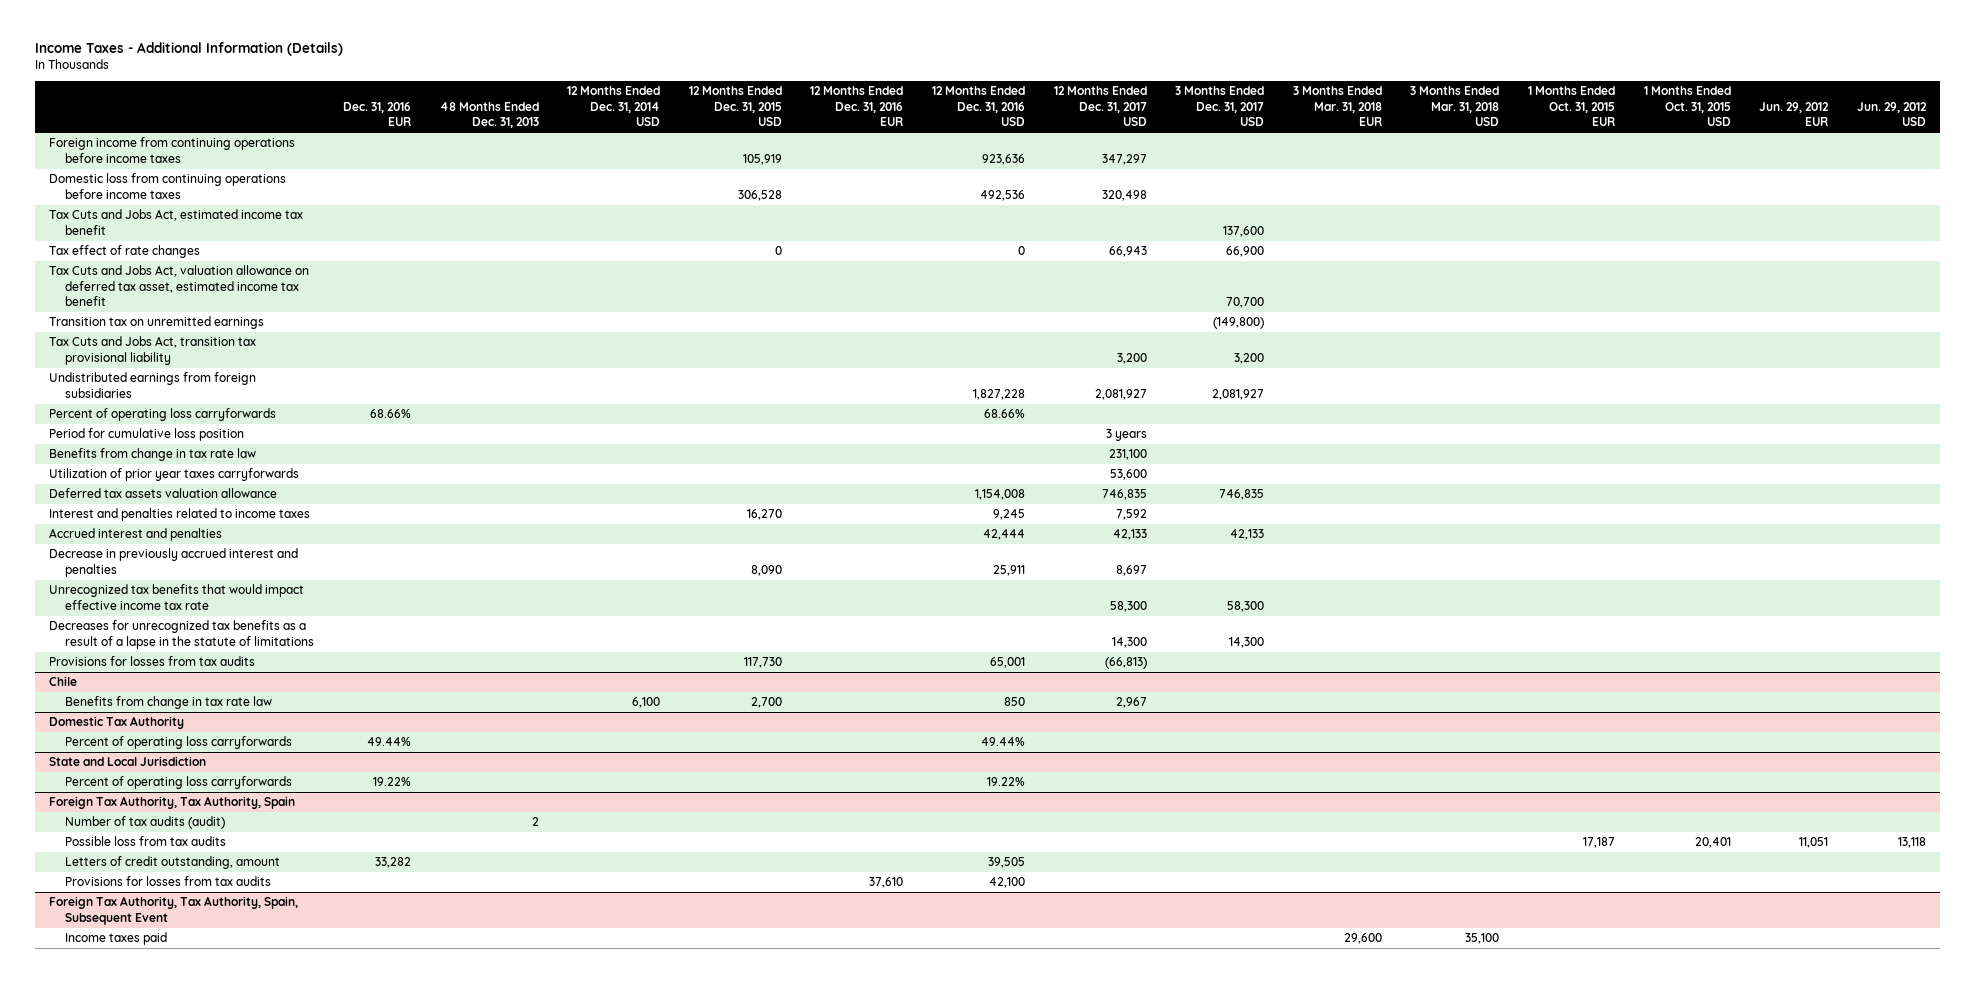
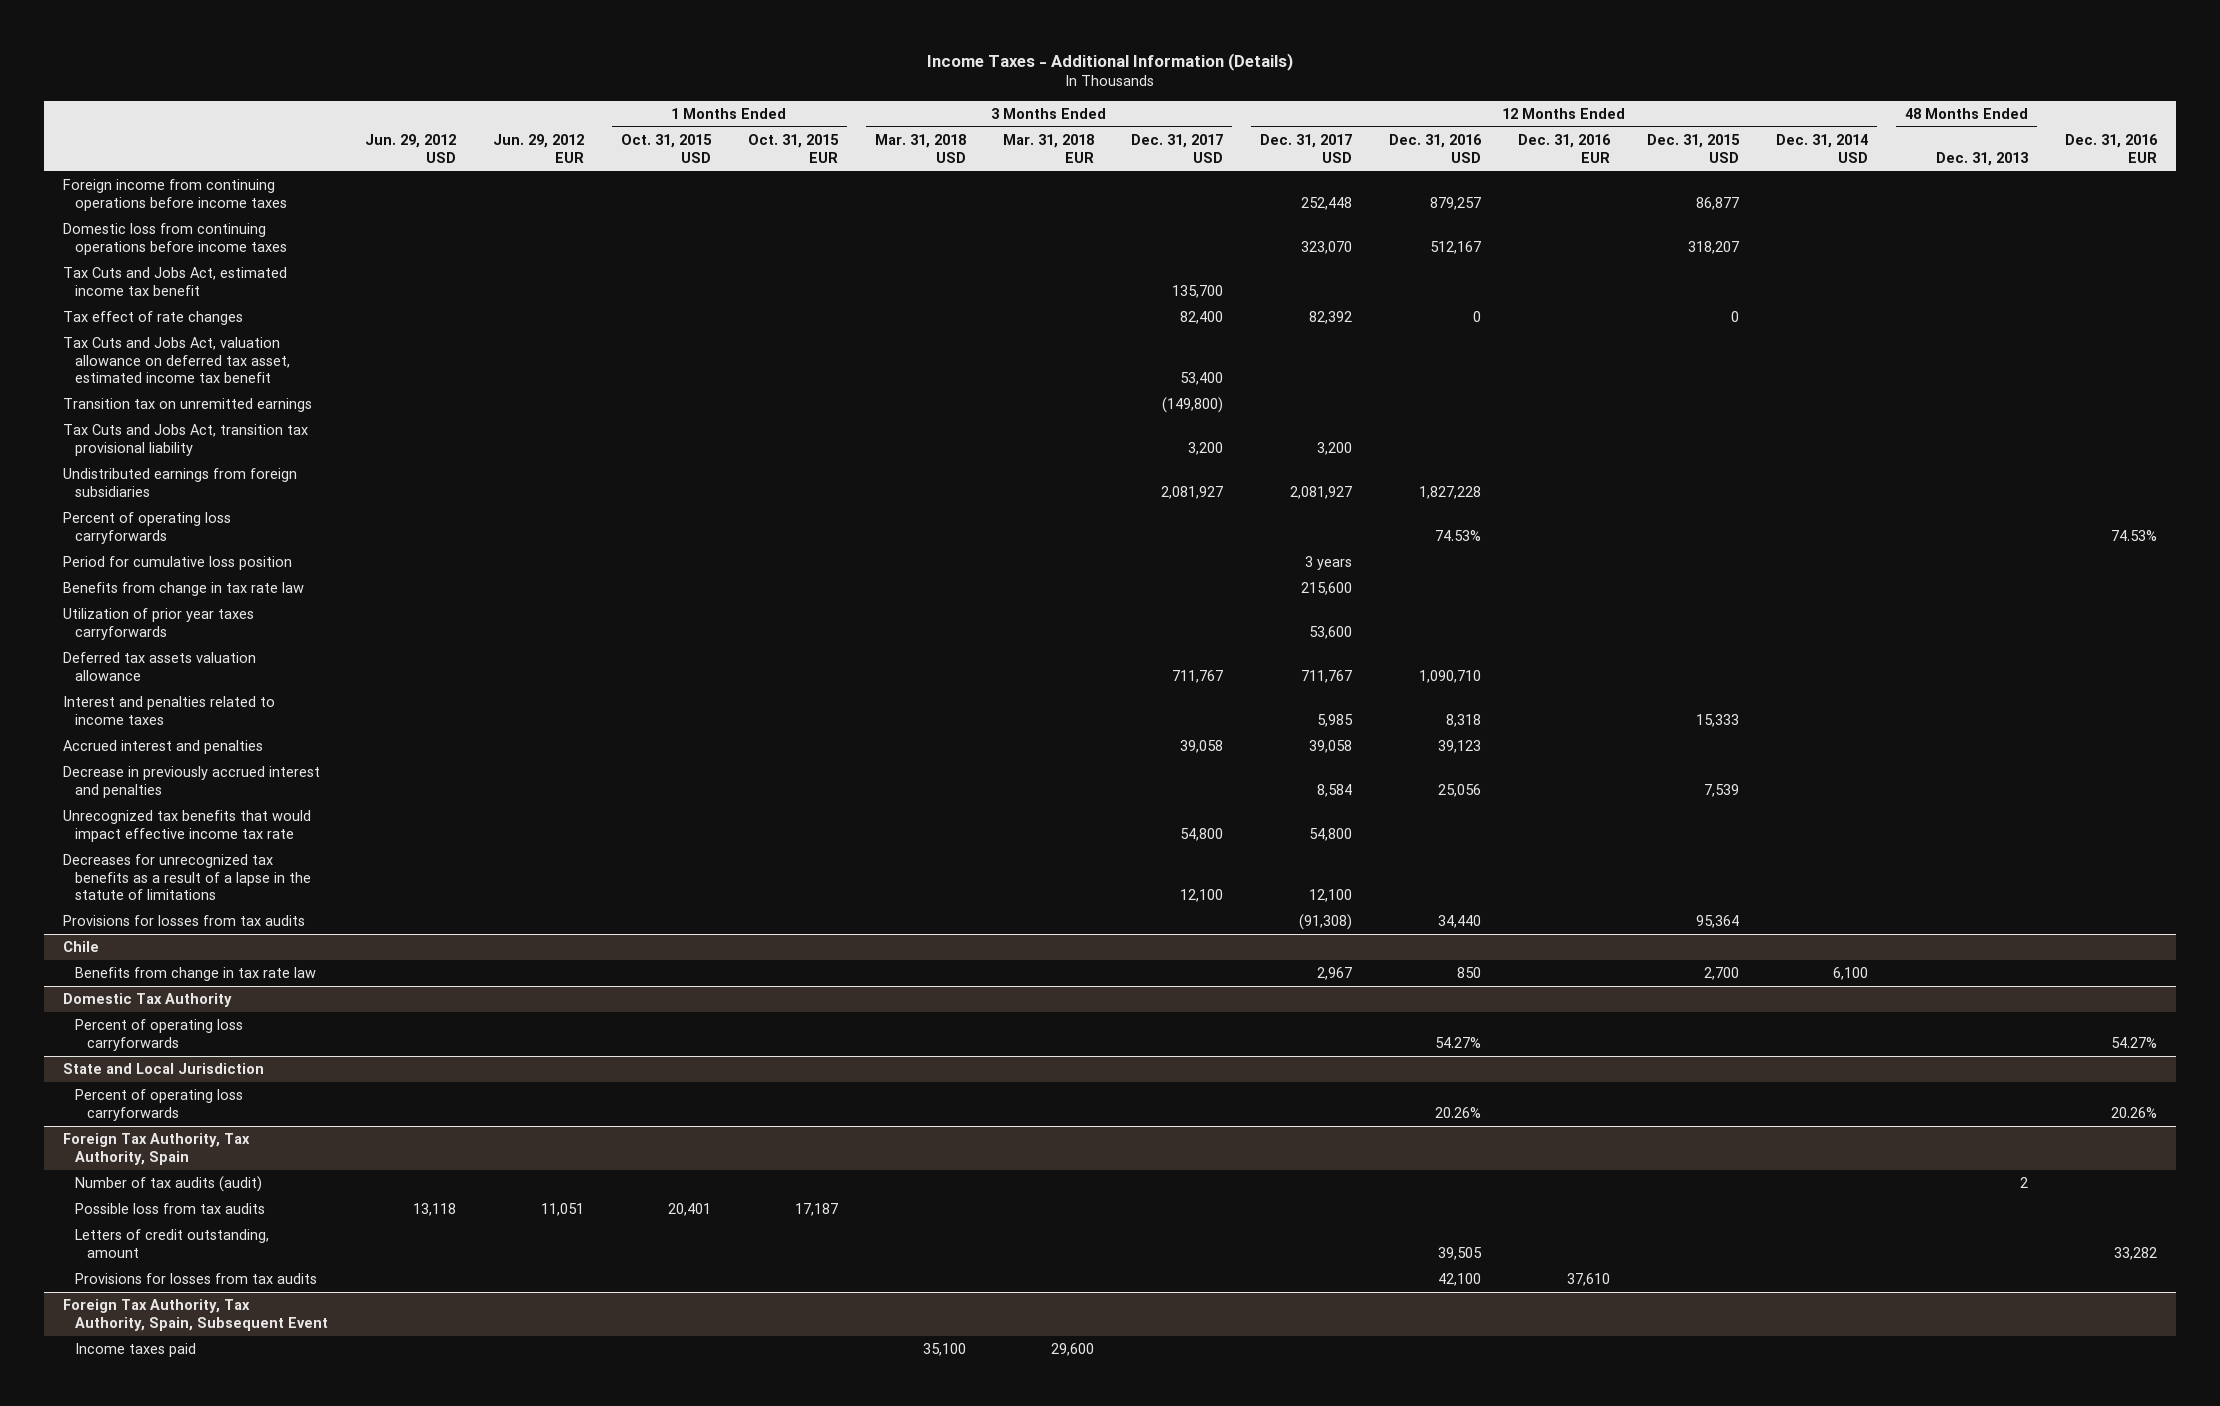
[742,153,782,165] 105,919 -> [1695,196,1739,210] 86,877
[981,153,1025,165] 923,636 -> [1429,196,1481,210] 879,257
[1101,153,1147,165] 347,297 -> [1300,196,1352,210] 252,448
[737,189,782,201] 306,528 -> [1687,240,1739,254] 318,207
[979,189,1025,201] 492,536 -> [1429,240,1481,254] 512,167
[1101,189,1147,201] 320,498 -> [1300,240,1352,254] 323,070
[1223,225,1265,237] 137,600 -> [1171,284,1223,298] 135,700
[1108,246,1147,258] 66,943 -> [1308,311,1352,325] 82,392
[1226,246,1265,258] 66,900 -> [1179,311,1223,325] 82,400
[1226,297,1265,309] 70,700 -> [1179,372,1223,386] 53,400
[369,409,411,419] 68.66% -> [2111,529,2158,541] 74.53%
[983,409,1025,419] 68.66% -> [1434,529,1481,541] 74.53%
[1108,449,1147,461] 231,100 -> [1300,582,1352,596] 215,600
[974,489,1025,501] 1,154,008 -> [1418,669,1481,683] 1,090,710
[1101,489,1147,501] 746,835 -> [1300,669,1352,683] 711,767
[1219,489,1265,501] 746,835 -> [1171,669,1223,683] 711,767
[746,509,782,521] 16,270 -> [1695,713,1739,727] 15,333
[992,509,1025,521] 9,245 -> [1445,713,1481,727] 8,318
[1115,509,1147,521] 7,592 -> [1316,713,1353,727] 5,985
[982,529,1025,541] 42,444 -> [1437,740,1481,754] 39,123
[1112,529,1147,541] 42,133 -> [1308,740,1352,754] 39,058
[1230,529,1265,541] 42,133 -> [1179,740,1223,754] 39,058
[750,564,782,576] 8,090 -> [1703,783,1739,797] 7,539
[992,564,1025,576] 25,911 -> [1437,783,1481,797] 25,056
[1115,564,1147,576] 8,697 -> [1316,783,1352,797] 8,584
[1109,600,1147,612] 58,300 -> [1308,827,1352,841] 54,800
[1227,600,1265,612] 58,300 -> [1179,827,1223,841] 54,800
[1111,636,1147,648] 14,300 -> [1308,889,1352,903] 12,100
[1229,636,1265,648] 14,300 -> [1179,889,1223,903] 12,100
[743,657,782,669] 117,730 -> [1695,915,1739,929] 95,364
[989,657,1025,669] 65,001 -> [1437,915,1481,929] 34,440
[1104,657,1147,670] (66,813) -> [1298,914,1352,931] (91,308)
[366,737,411,747] 49.44% -> [2111,1036,2158,1048] 54.27%
[980,737,1025,747] 49.44% -> [1434,1036,1481,1048] 54.27%
[372,777,411,787] 19.22% -> [2111,1106,2158,1118] 20.26%
[986,777,1025,787] 19.22% -> [1434,1106,1481,1118] 20.26%

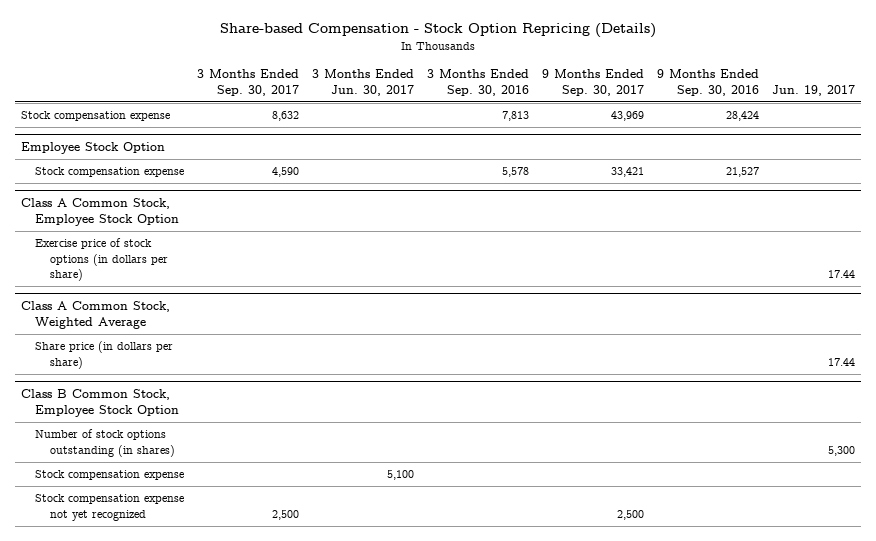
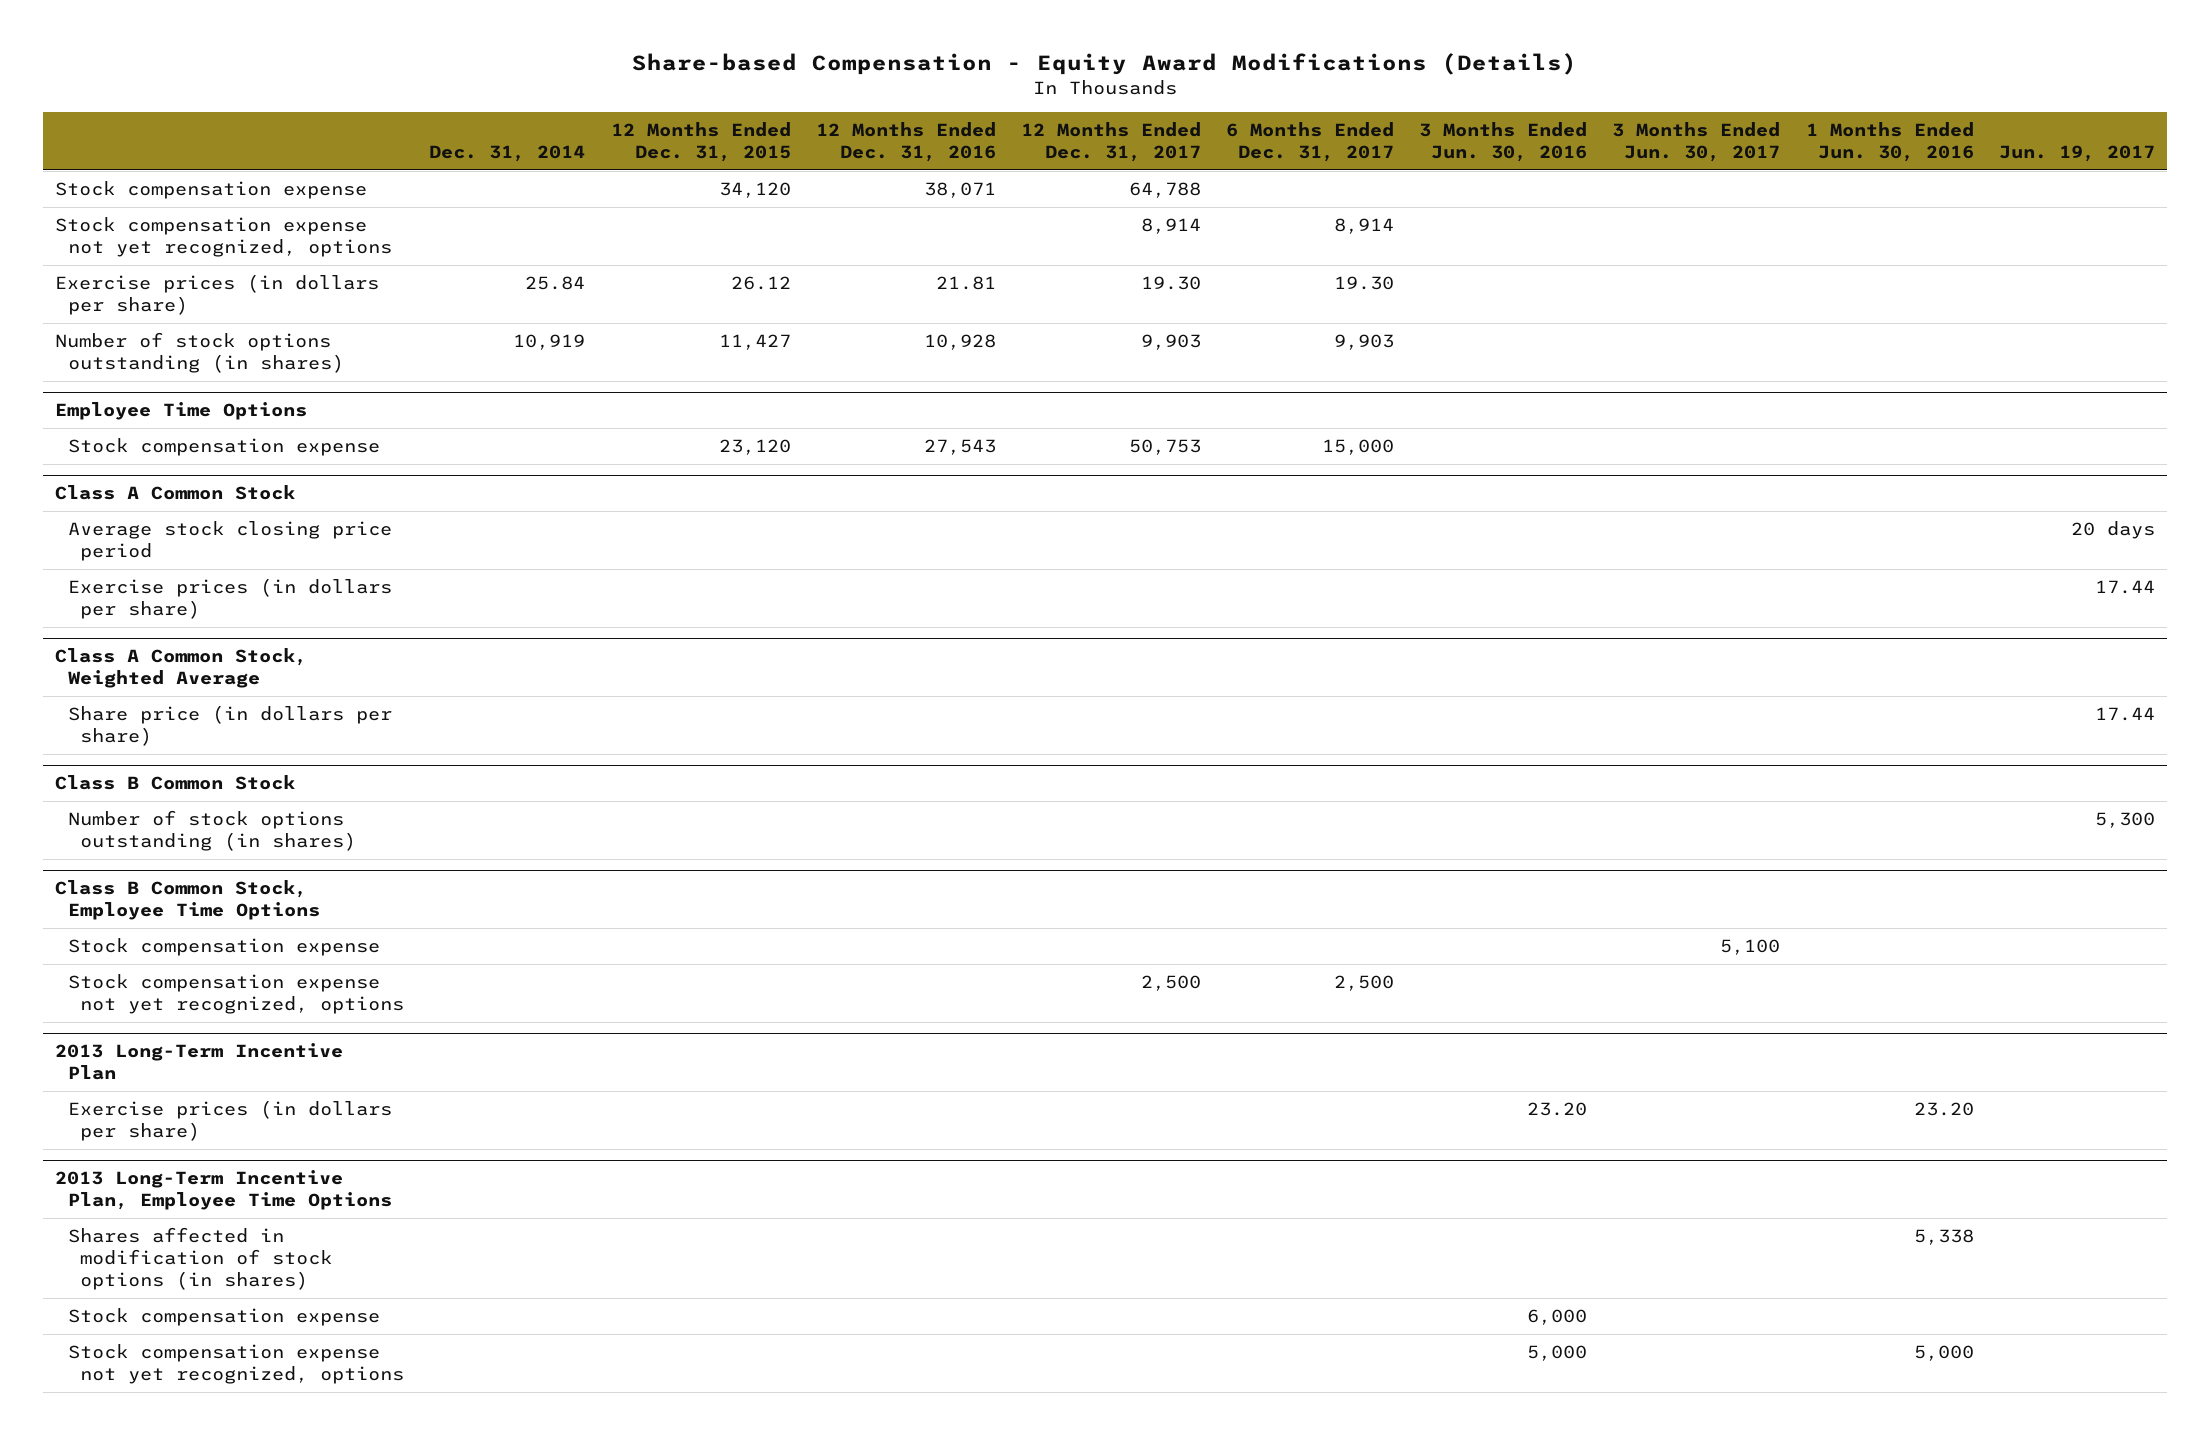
[219,23,656,39] Share-based Compensation - Stock Option Repricing (Details) -> [631,53,1577,76] Share-based Compensation - Equity Award Modifications (Details)
[197,69,300,96] 3 Months Ended Sep. 30, 2017 -> none
[427,69,530,96] 3 Months Ended Sep. 30, 2016 -> none
[541,69,644,96] 9 Months Ended Sep. 30, 2017 -> none
[656,69,759,96] 9 Months Ended Sep. 30, 2016 -> none
none -> [429,145,586,163] Dec. 31, 2014
none -> [610,121,791,163] 12 Months Ended Dec. 31, 2015
none -> [815,121,996,163] 12 Months Ended Dec. 31, 2016
none -> [1020,121,1201,163] 12 Months Ended Dec. 31, 2017
none -> [1226,121,1395,163] 6 Months Ended Dec. 31, 2017
none -> [1419,121,1588,163] 3 Months Ended Jun. 30, 2016
none -> [1805,121,1974,163] 1 Months Ended Jun. 30, 2016
none -> [55,217,392,258] Stock compensation expense not yet recognized, options
none -> [55,274,380,316] Exercise prices (in dollars per share)
none -> [55,332,344,374] Number of stock options outstanding (in shares)
[20,142,165,155] Employee Stock Option -> [55,402,308,421] Employee Time Options
[20,198,180,226] Class A Common Stock, Employee Stock Option -> [55,485,296,501] Class A Common Stock
none -> [67,521,392,562] Average stock closing price period
[35,238,168,282] Exercise price of stock options (in dollars per share) -> [67,578,392,620] Exercise prices (in dollars per share)
[35,429,175,457] Number of stock options outstanding (in shares) -> none
none -> [55,775,296,791] Class B Common Stock
none -> [67,810,357,852] Number of stock options outstanding (in shares)
[20,389,180,417] Class B Common Stock, Employee Stock Option -> [55,880,320,921] Class B Common Stock, Employee Time Options
[35,494,185,521] Stock compensation expense not yet recognized -> [67,974,405,1015] Stock compensation expense not yet recognized, options
none -> [55,1043,344,1081] 2013 Long-Term Incentive Plan
none -> [67,1100,392,1142] Exercise prices (in dollars per share)
none -> [55,1170,392,1211] 2013 Long-Term Incentive Plan, Employee Time Options
none -> [67,1227,333,1291] Shares affected in modification of stock options (in shares)
none -> [67,1308,380,1327] Stock compensation expense
none -> [67,1344,405,1385] Stock compensation expense not yet recognized, options

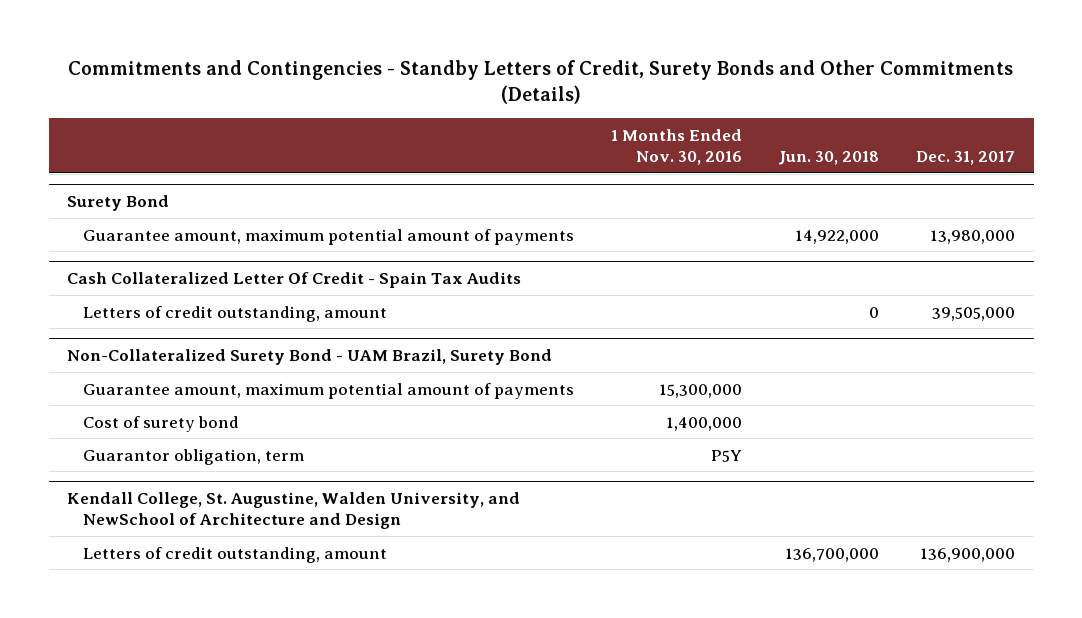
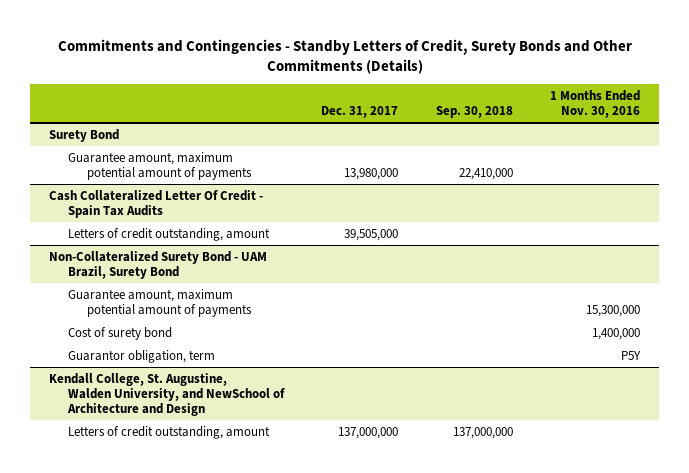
[778,150,880,165] Jun. 30, 2018 -> none
none -> [435,106,513,119] Sep. 30, 2018
[920,547,1016,562] 136,900,000 -> [338,426,399,439] 137,000,000

